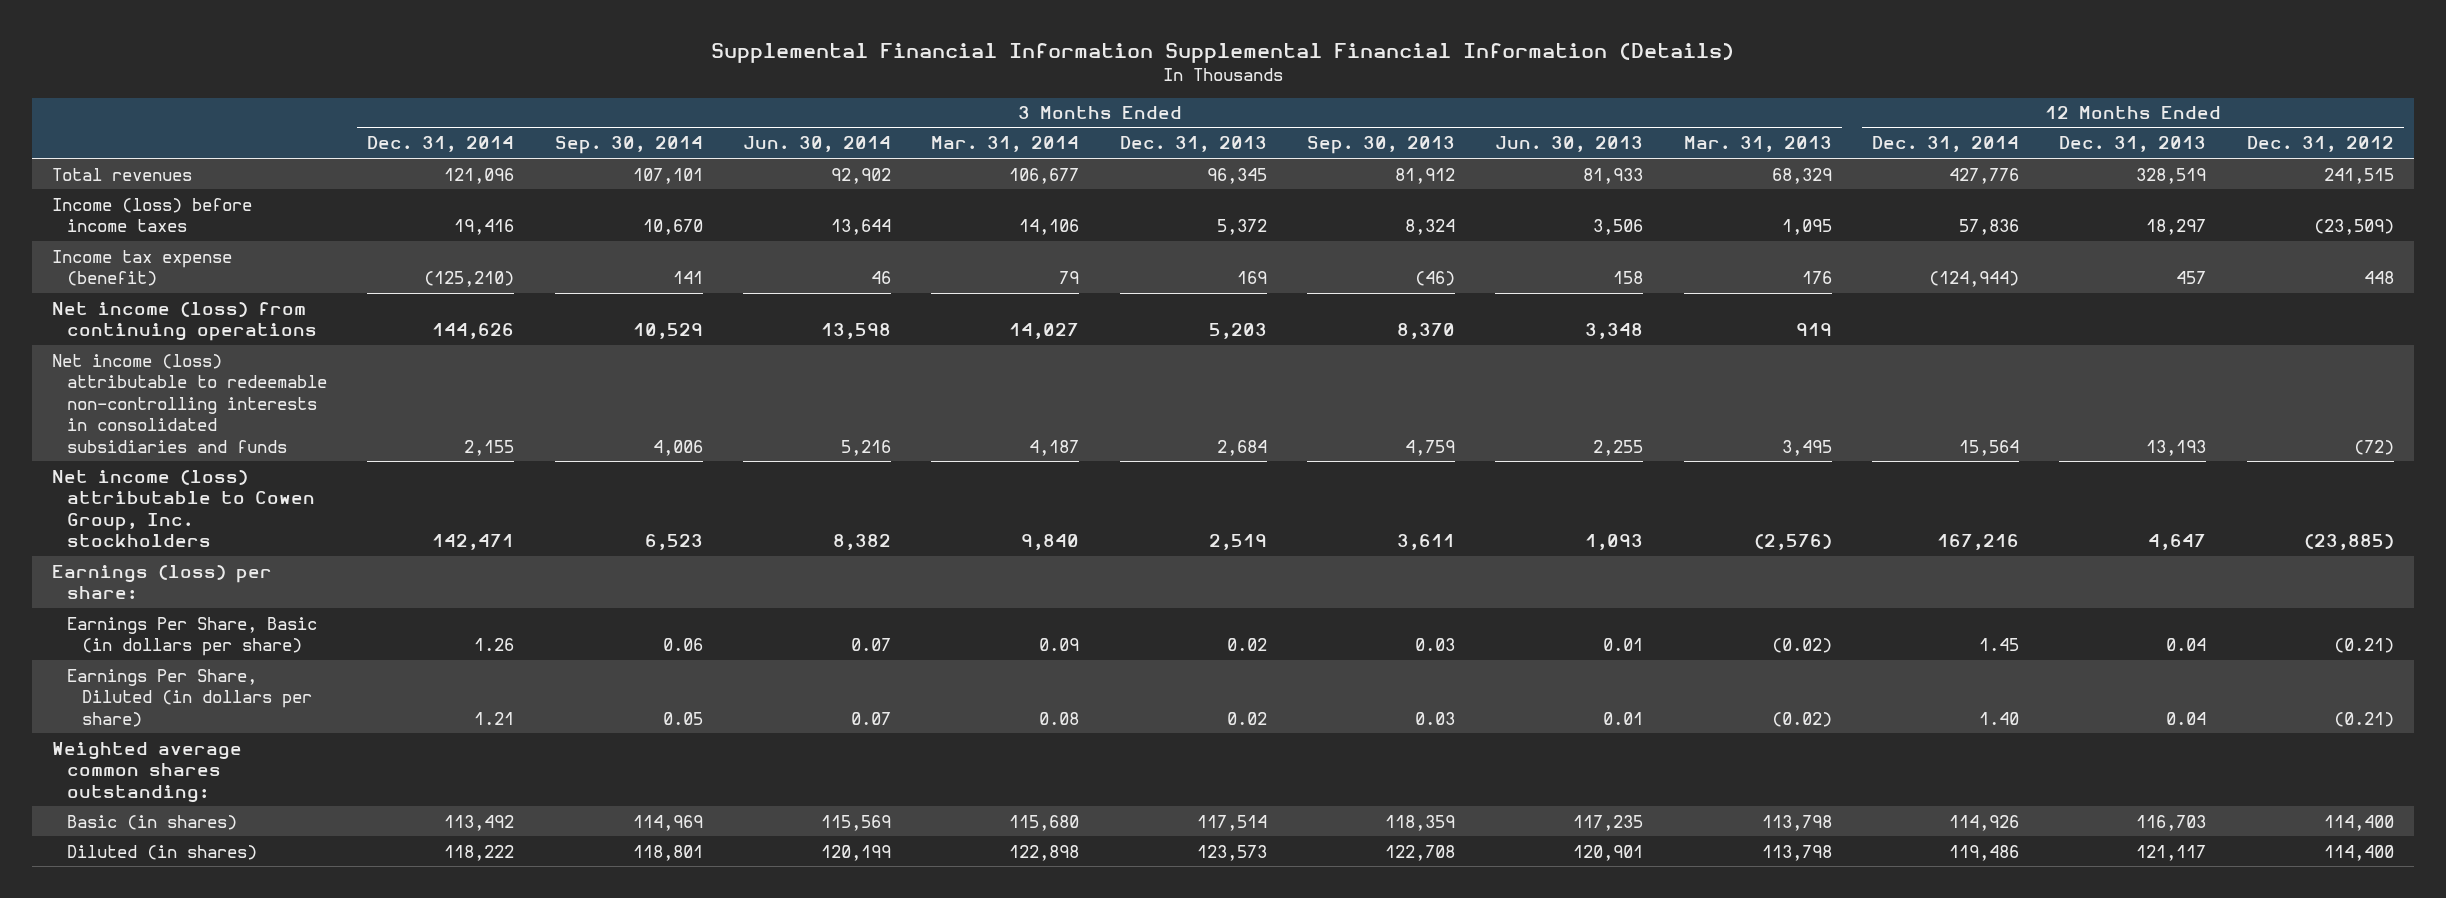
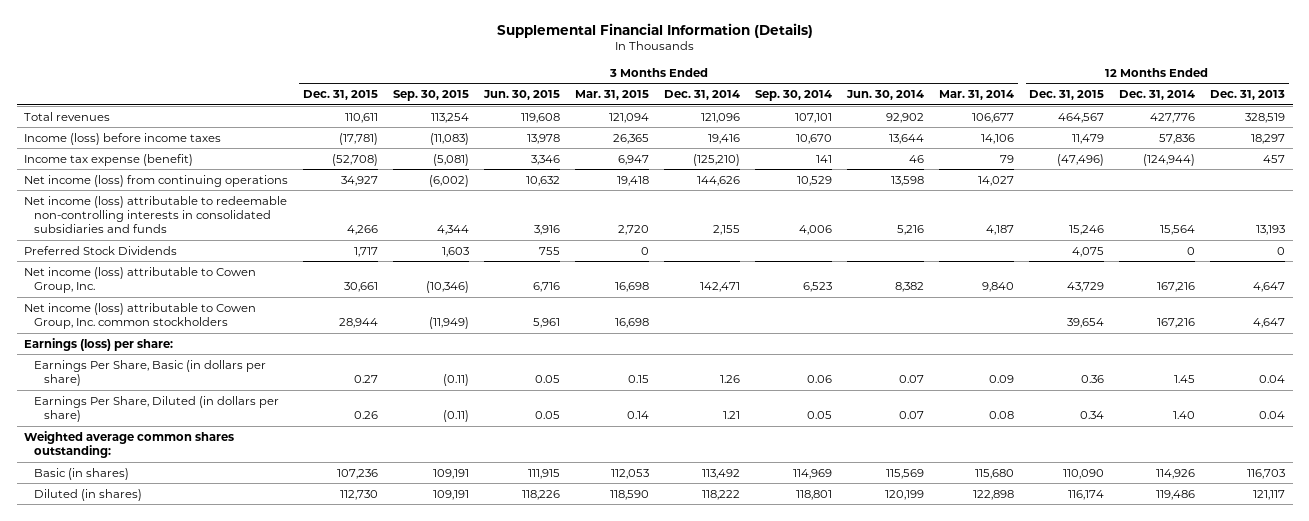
[711,43,1735,64] Supplemental Financial Information Supplemental Financial Information (Details) -> [496,22,813,38] Supplemental Financial Information (Details)
[1119,136,1267,153] Dec. 31, 2013 -> none
[1307,136,1456,155] Sep. 30, 2013 -> none
[1495,136,1644,153] Jun. 30, 2013 -> none
[1683,136,1832,153] Mar. 31, 2013 -> none
[2246,136,2394,153] Dec. 31, 2012 -> none
none -> [303,90,379,101] Dec. 31, 2015
none -> [393,90,470,102] Sep. 30, 2015
none -> [483,90,561,101] Jun. 30, 2015
none -> [575,90,650,101] Mar. 31, 2015
none -> [1029,90,1105,101] Dec. 31, 2015
none -> [24,245,178,255] Preferred Stock Dividends
[52,469,315,548] Net income (loss) attributable to Cowen Group, Inc. stockholders -> [24,266,257,294] Net income (loss) attributable to Cowen Group, Inc.
none -> [24,302,257,330] Net income (loss) attributable to Cowen Group, Inc. common stockholders

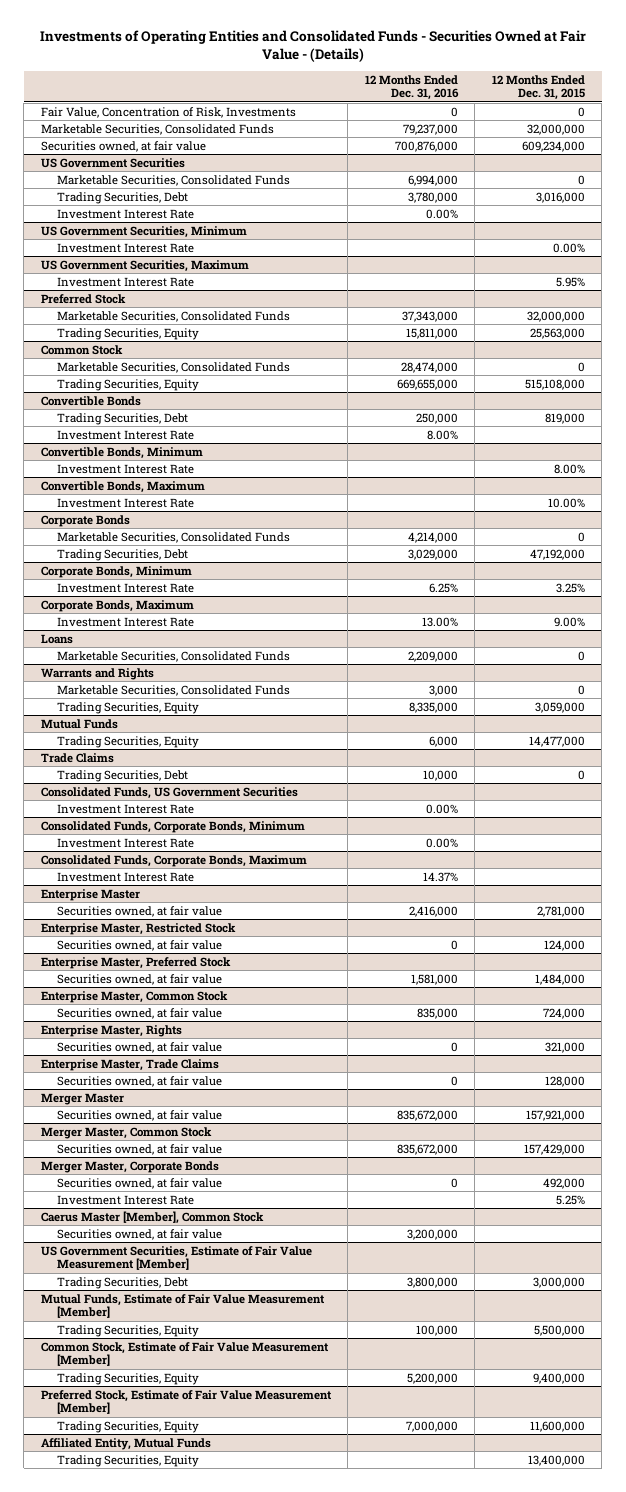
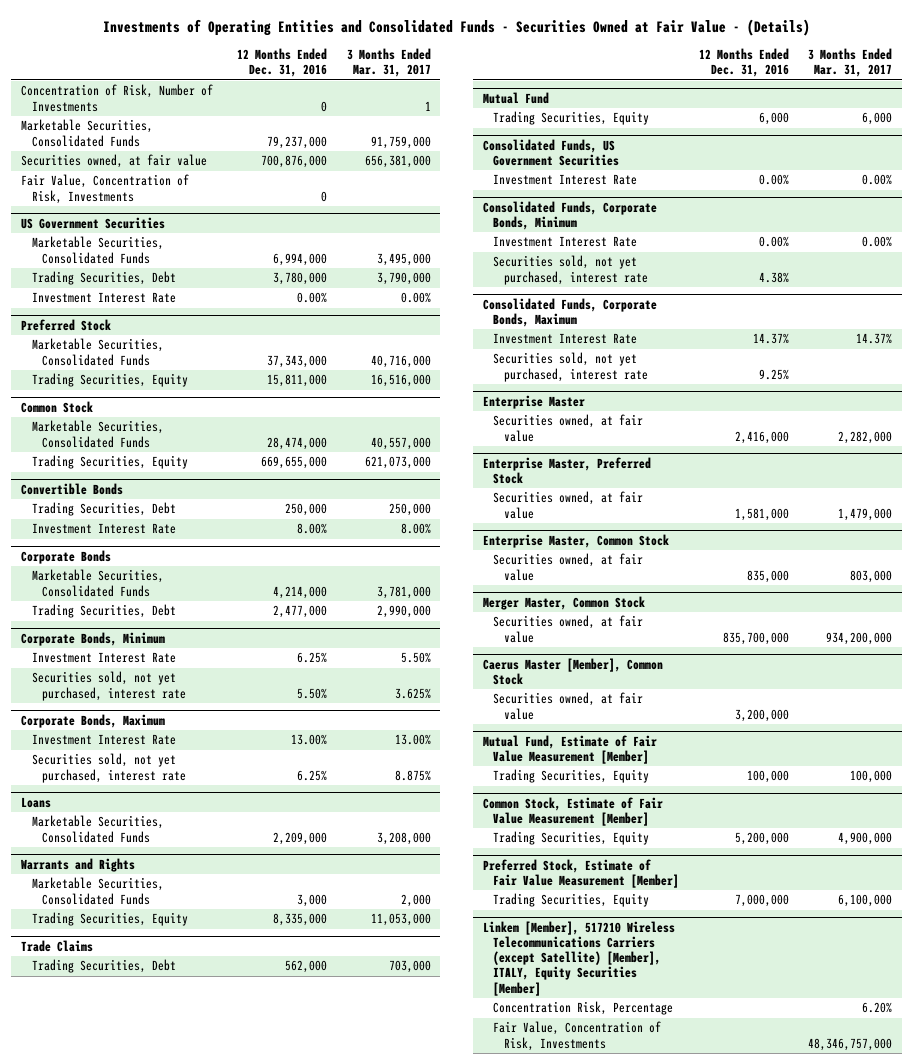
[491,74,585,101] 12 Months Ended Dec. 31, 2015 -> none
none -> [346,48,431,78] 3 Months Ended Mar. 31, 2017
none -> [21,84,214,112] Concentration of Risk, Number of Investments
[40,106,296,118] Fair Value, Concentration of Risk, Investments -> [21,174,190,204] Fair Value, Concentration of Risk, Investments
[40,225,247,238] US Government Securities, Minimum -> none
[56,242,194,253] Investment Interest Rate -> none
[40,259,249,272] US Government Securities, Maximum -> none
[56,276,194,287] Investment Interest Rate -> none
[40,446,203,459] Convertible Bonds, Minimum -> none
[56,463,194,474] Investment Interest Rate -> none
[40,480,205,493] Convertible Bonds, Maximum -> none
[56,497,194,508] Investment Interest Rate -> none
[407,548,458,560] 3,029,000 -> [273,605,328,619] 2,477,000
none -> [31,671,187,701] Securities sold, not yet purchased, interest rate
none -> [31,753,187,783] Securities sold, not yet purchased, interest rate
[40,718,118,729] Mutual Funds -> none
[56,735,199,748] Trading Securities, Equity -> none
[422,769,458,781] 10,000 -> [285,960,328,974] 562,000
none -> [482,92,549,105] Mutual Fund
none -> [493,111,650,126] Trading Securities, Equity
none -> [493,255,649,285] Securities sold, not yet purchased, interest rate
none -> [493,352,649,382] Securities sold, not yet purchased, interest rate
[40,922,236,935] Enterprise Master, Restricted Stock -> none
[56,939,222,951] Securities owned, at fair value -> none
[40,1024,182,1037] Enterprise Master, Rights -> none
[56,1041,222,1053] Securities owned, at fair value -> none
[40,1058,219,1071] Enterprise Master, Trade Claims -> none
[56,1075,222,1087] Securities owned, at fair value -> none
[40,1092,124,1105] Merger Master -> none
[56,1109,222,1121] Securities owned, at fair value -> none
[40,1160,219,1173] Merger Master, Corporate Bonds -> none
[56,1177,222,1189] Securities owned, at fair value -> none
[56,1194,194,1205] Investment Interest Rate -> none
[396,1143,458,1155] 835,672,000 -> [722,631,789,645] 835,700,000
[40,1245,312,1271] US Government Securities, Estimate of Fair Value Measurement [Member] -> none
[56,1276,188,1289] Trading Securities, Debt -> none
[40,1293,325,1319] Mutual Funds, Estimate of Fair Value Measurement [Member] -> [482,735,657,765] Mutual Fund, Estimate of Fair Value Measurement [Member]
[40,1437,211,1450] Affiliated Entity, Mutual Funds -> none
[56,1454,199,1467] Trading Securities, Equity -> none
none -> [482,921,675,996] Linkem [Member], 517210 Wireless Telecommunications Carriers (except Satellite) [Member], ITALY, Equity Securities [Member]
none -> [493,1001,674,1016] Concentration Risk, Percentage
none -> [493,1021,662,1051] Fair Value, Concentration of Risk, Investments

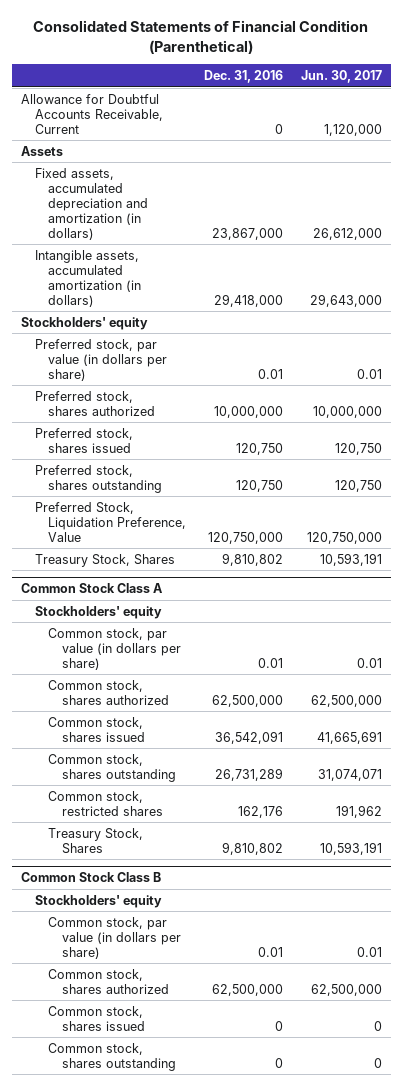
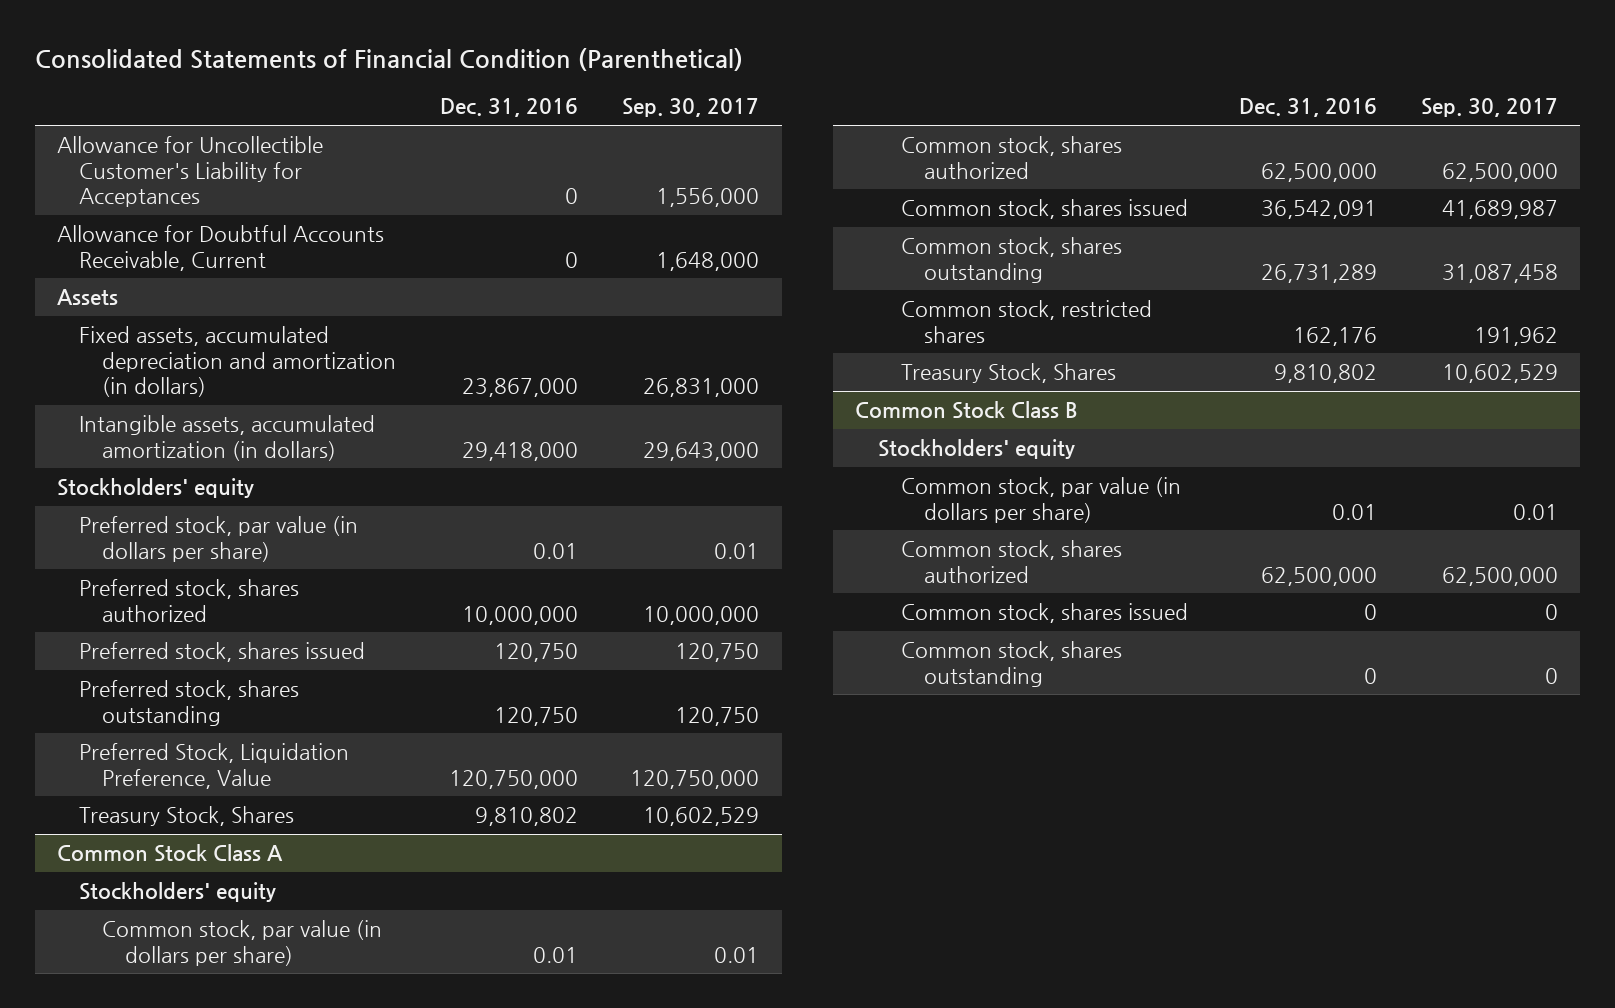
[300,70,382,84] Jun. 30, 2017 -> none
none -> [622,98,760,118] Sep. 30, 2017
none -> [56,136,323,208] Allowance for Uncollectible Customer's Liability for Acceptances

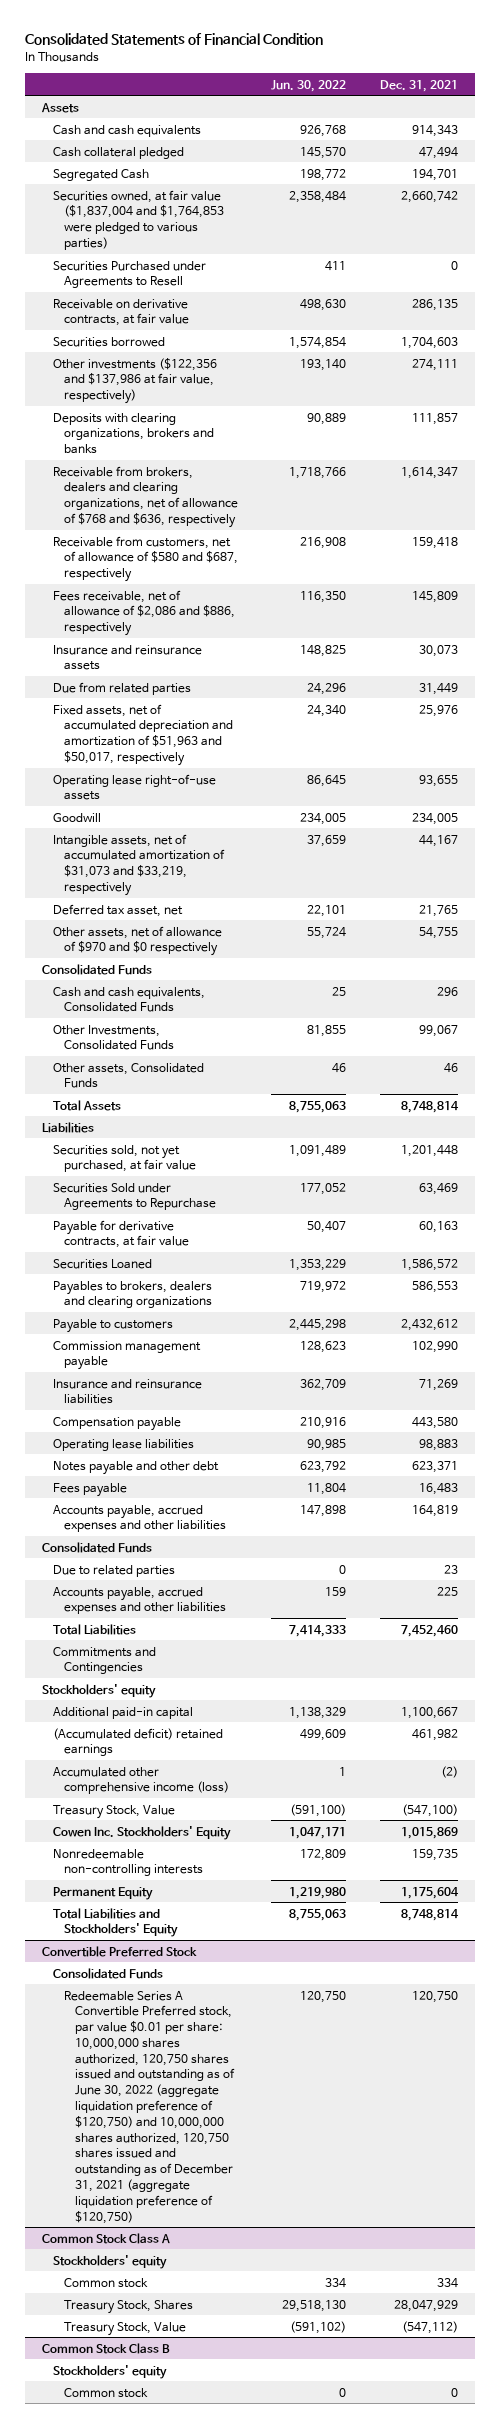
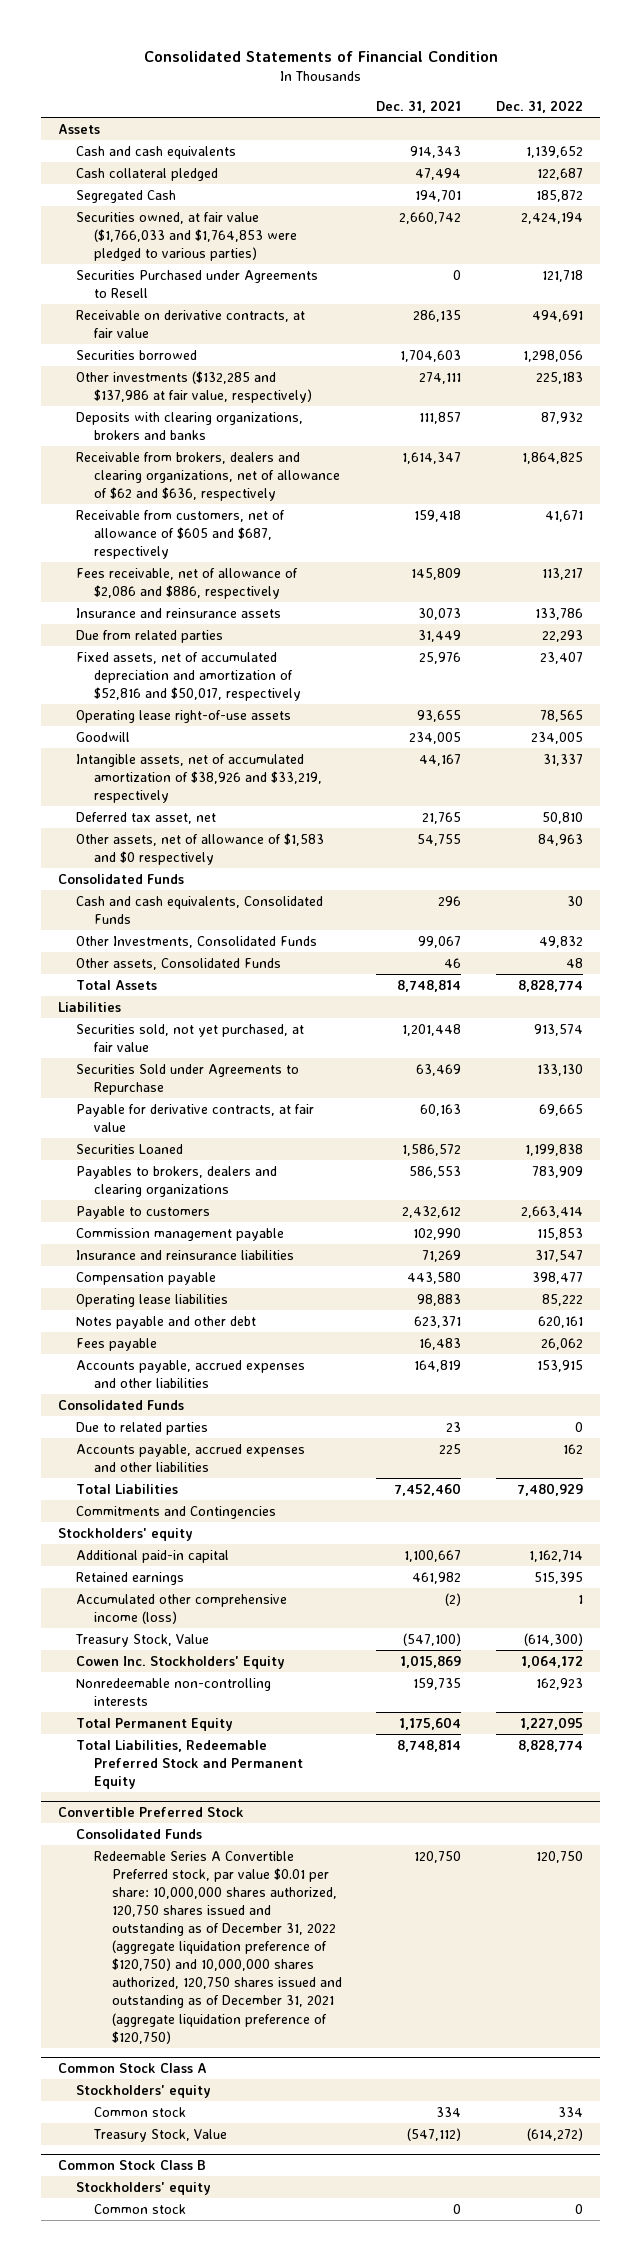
[271,79,347,92] Jun. 30, 2022 -> none
none -> [495,100,583,114] Dec. 31, 2022
[53,189,224,250] Securities owned, at fair value ($1,837,004 and $1,764,853 were pledged to various parties) -> [75,211,297,261] Securities owned, at fair value ($1,766,033 and $1,764,853 were pledged to various parties)
[53,357,218,405] Other investments ($122,356 and $137,986 at fair value, respectively) -> [75,370,312,403] Other investments ($132,285 and $137,986 at fair value, respectively)
[53,465,238,528] Receivable from brokers, dealers and clearing organizations, net of allowance of $768 and $636, respectively -> [75,451,340,501] Receivable from brokers, dealers and clearing organizations, net of allowance of $62 and $636, respectively
[53,535,238,583] Receivable from customers, net of allowance of $580 and $687, respectively -> [75,509,285,559] Receivable from customers, net of allowance of $605 and $687, respectively
[53,703,233,766] Fixed assets, net of accumulated depreciation and amortization of $51,963 and $50,017, respectively -> [75,651,301,701] Fixed assets, net of accumulated depreciation and amortization of $52,816 and $50,017, respectively
[53,833,225,896] Intangible assets, net of accumulated amortization of $31,073 and $33,219, respectively -> [75,753,322,803] Intangible assets, net of accumulated amortization of $38,926 and $33,219, respectively
[53,925,223,957] Other assets, net of allowance of $970 and $0 respectively -> [75,832,324,865] Other assets, net of allowance of $1,583 and $0 respectively
[53,1727,224,1757] (Accumulated deficit) retained earnings -> [75,1571,184,1585] Retained earnings
[53,1886,154,1900] Permanent Equity -> [75,1717,233,1731] Total Permanent Equity
[53,1907,178,1938] Total Liabilities and Stockholders' Equity -> [75,1739,303,1789] Total Liabilities, Redeemable Preferred Stock and Permanent Equity
[63,1990,235,2224] Redeemable Series A Convertible Preferred stock, par value $0.01 per share: 10,000,000 shares authorized, 120,750 shares issued and outstanding as of June 30, 2022 (aggregate liquidation preference of $120,750) and 10,000,000 shares authorized, 120,750 shares issued and outstanding as of December 31, 2021 (aggregate liquidation preference of $120,750) -> [93,1850,342,2044] Redeemable Series A Convertible Preferred stock, par value $0.01 per share: 10,000,000 shares authorized, 120,750 shares issued and outstanding as of December 31, 2022 (aggregate liquidation preference of $120,750) and 10,000,000 shares authorized, 120,750 shares issued and outstanding as of December 31, 2021 (aggregate liquidation preference of $120,750)
[63,2299,193,2314] Treasury Stock, Shares -> none

